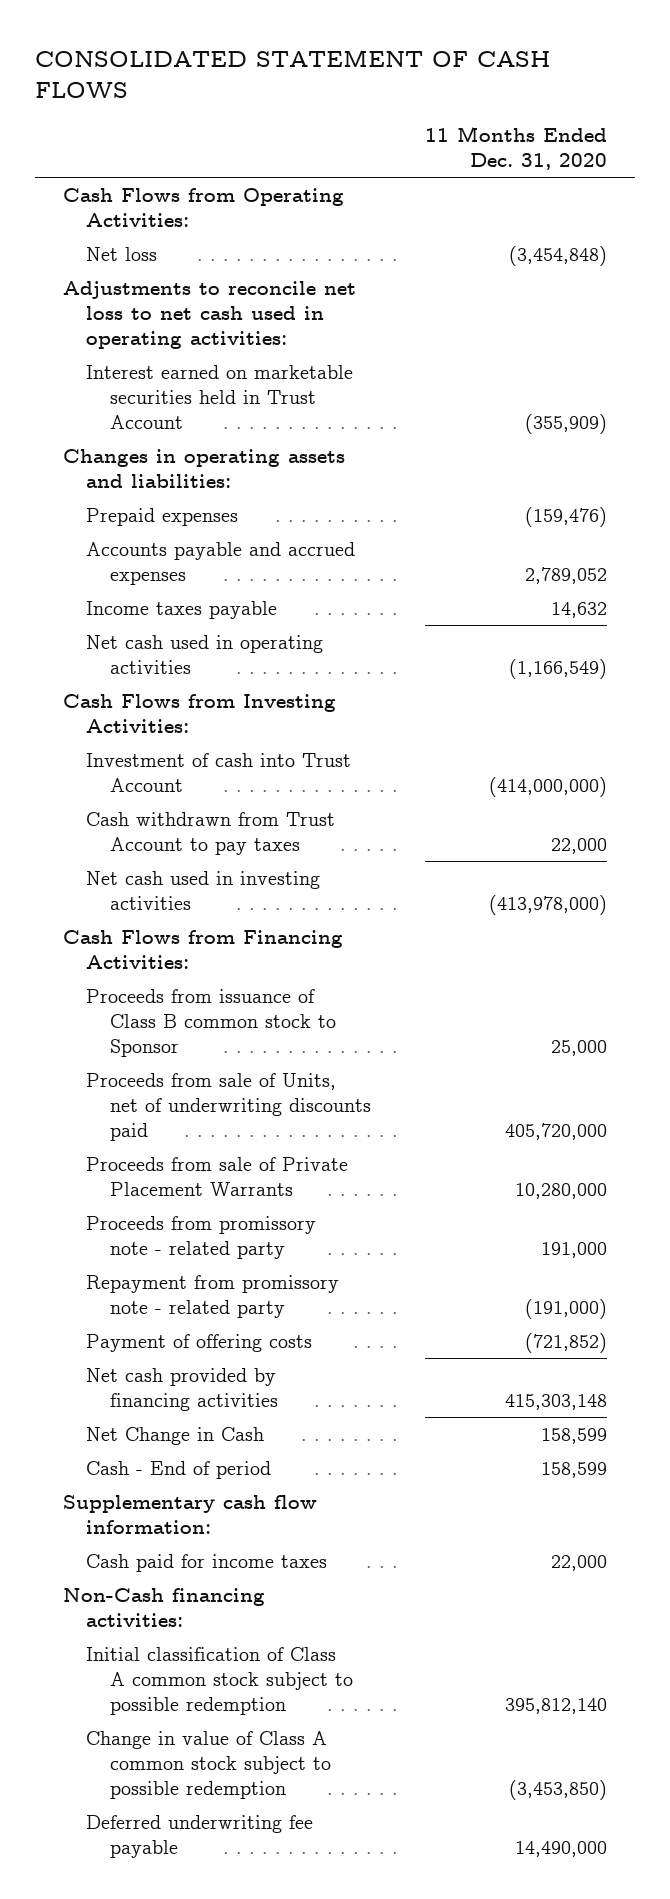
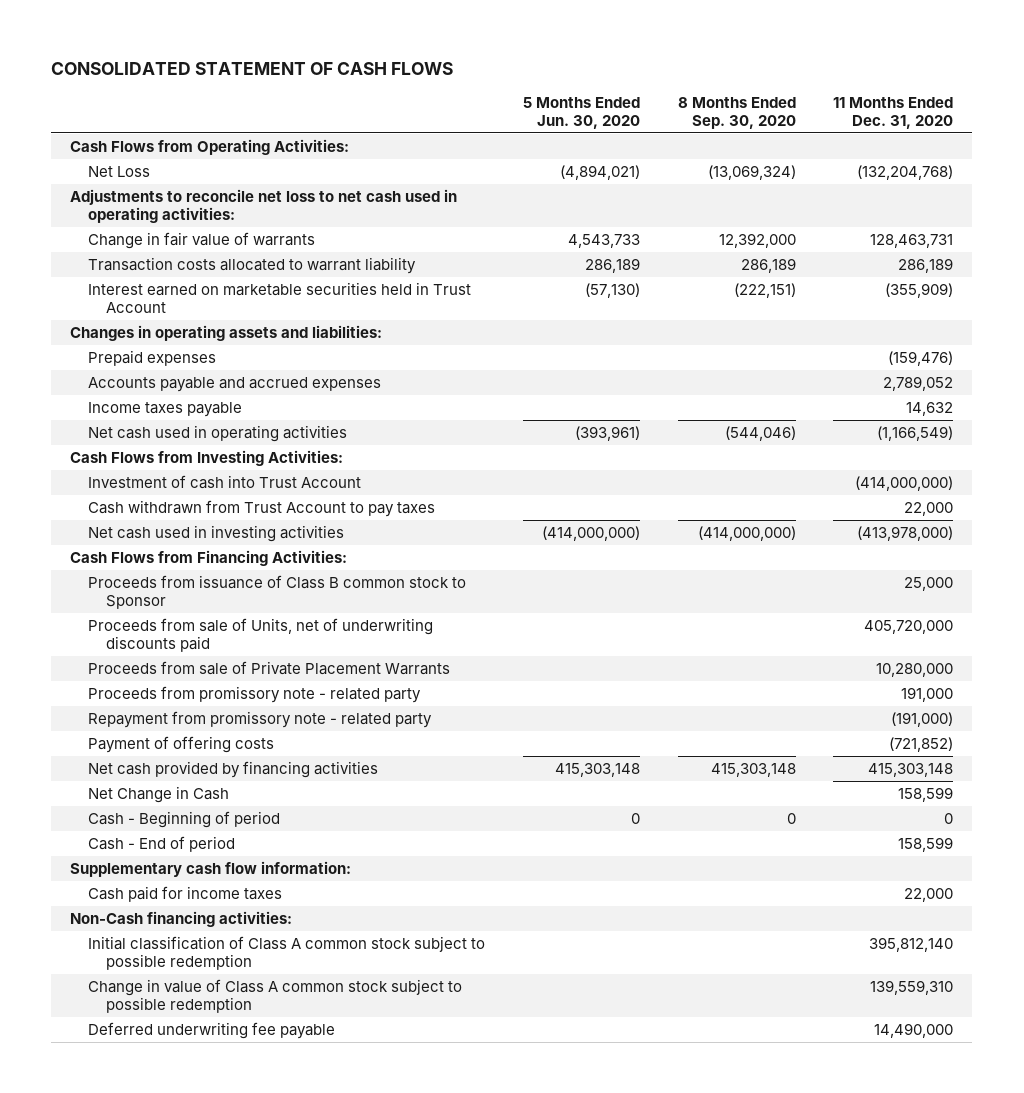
none -> [522,96,640,129] 5 Months Ended Jun. 30, 2020
none -> [677,96,796,129] 8 Months Ended Sep. 30, 2020
[86,246,158,261] Net loss -> [87,165,150,177] Net Loss
[509,245,608,266] (3,454,848) -> [857,164,954,180] (132,204,768)
none -> [87,231,315,249] Change in fair value of warrants
none -> [87,256,416,274] Transaction costs allocated to warrant liability
none -> [87,810,280,828] Cash - Beginning of period
[509,1779,608,1800] (3,453,850) -> [870,979,954,995] 139,559,310

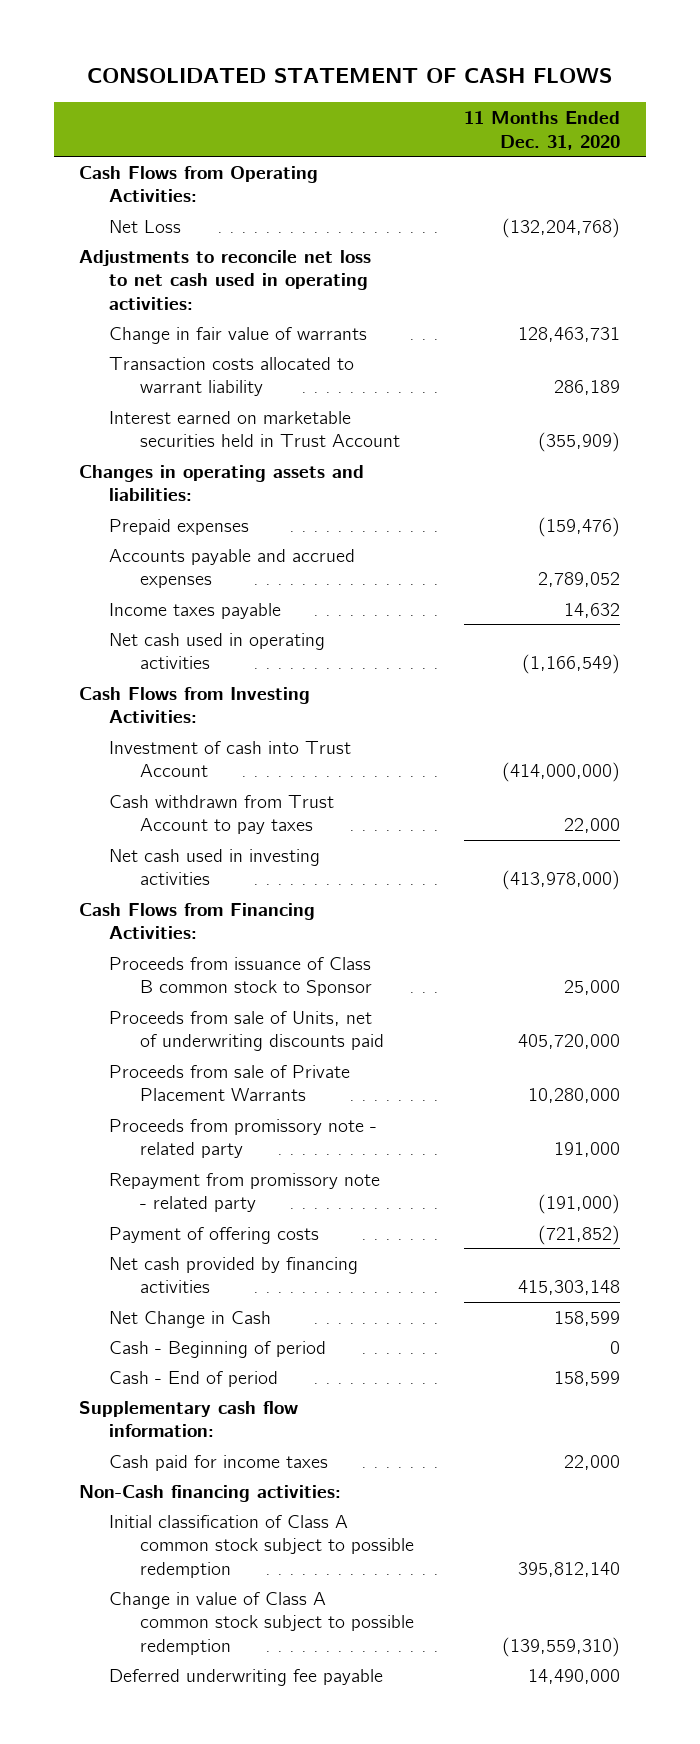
[522,96,640,129] 5 Months Ended Jun. 30, 2020 -> none
[677,96,796,129] 8 Months Ended Sep. 30, 2020 -> none
[870,979,954,995] 139,559,310 -> [502,1636,621,1657] (139,559,310)

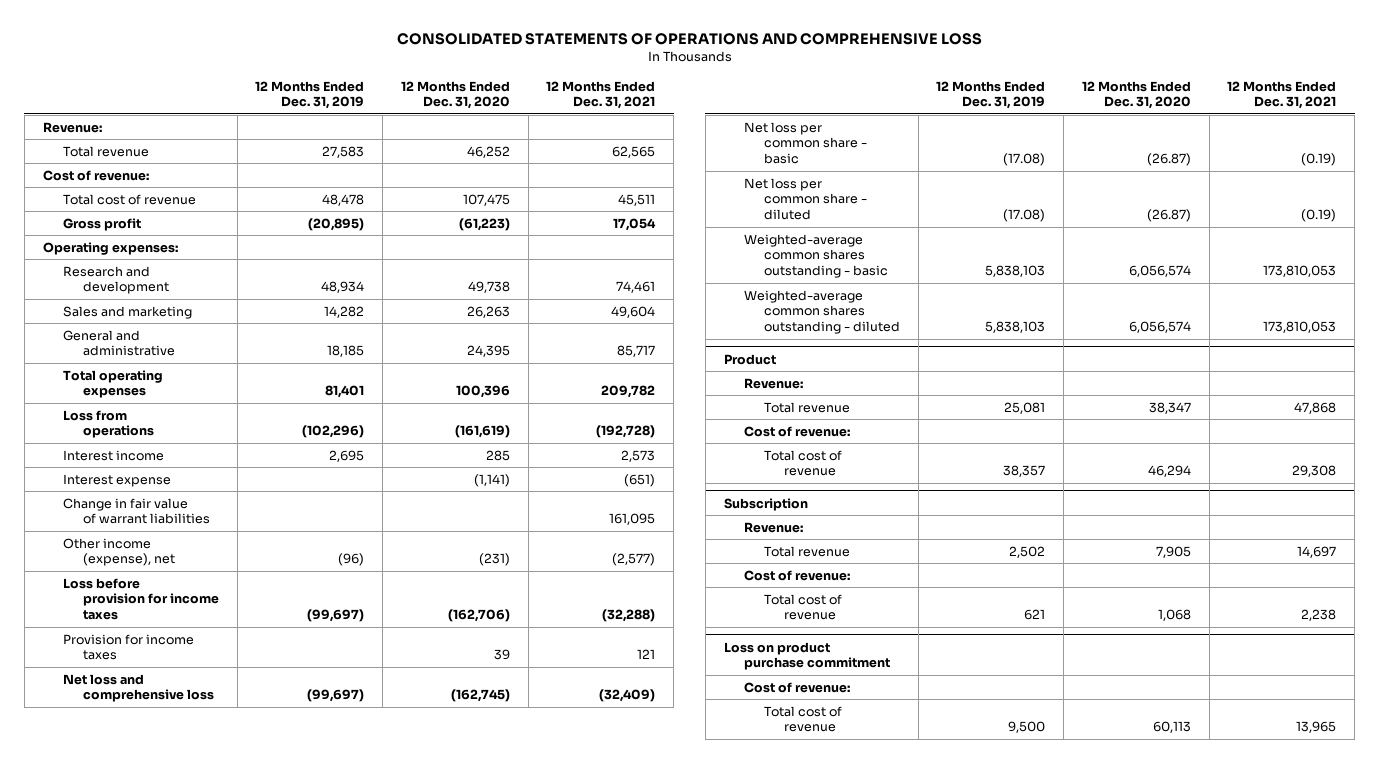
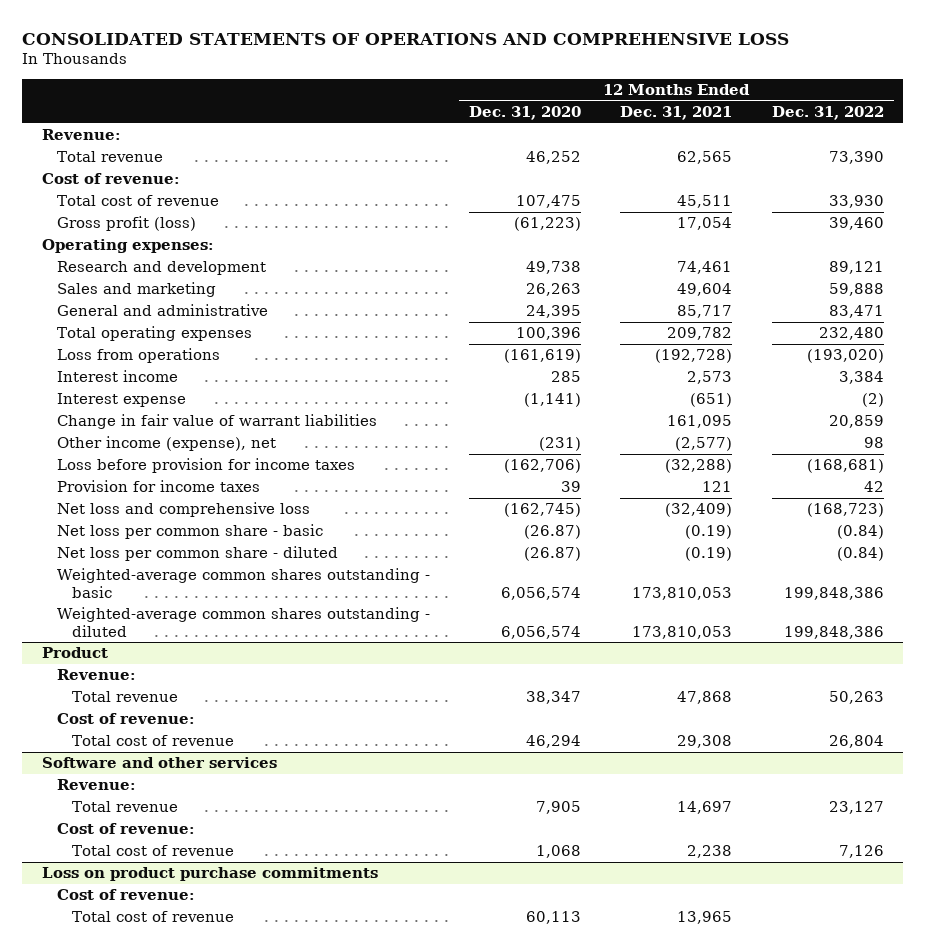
[255,80,365,110] 12 Months Ended Dec. 31, 2019 -> none
none -> [771,105,884,120] Dec. 31, 2022
[62,217,141,231] Gross profit -> [56,216,196,232] Gross profit (loss)
[723,497,808,511] Subscription -> none
none -> [41,757,277,769] Software and other services
[723,641,890,671] Loss on product purchase commitment -> [41,867,378,882] Loss on product purchase commitments

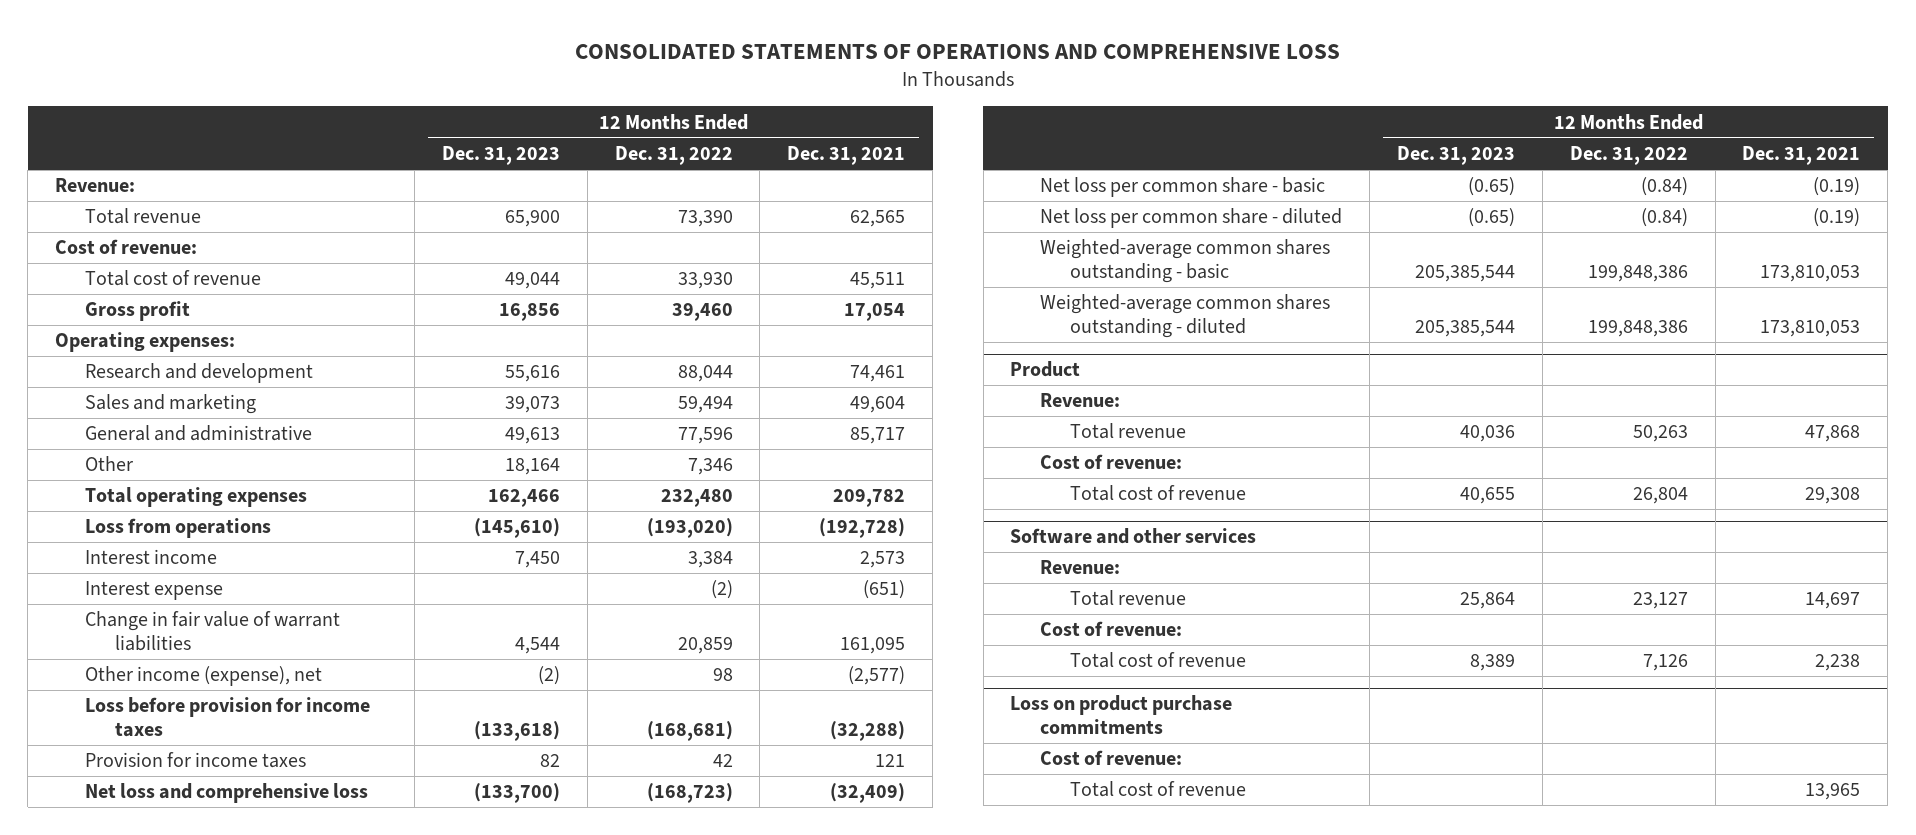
[469,105,582,120] Dec. 31, 2020 -> none
none -> [441,146,560,166] Dec. 31, 2023
[56,216,196,232] Gross profit (loss) -> [85,301,191,322] Gross profit
[828,261,884,275] 89,121 -> [677,365,733,383] 88,044
[828,283,884,297] 59,888 -> [677,396,733,414] 59,494
[828,305,884,319] 83,471 -> [677,427,733,445] 77,596
none -> [85,456,134,472] Other

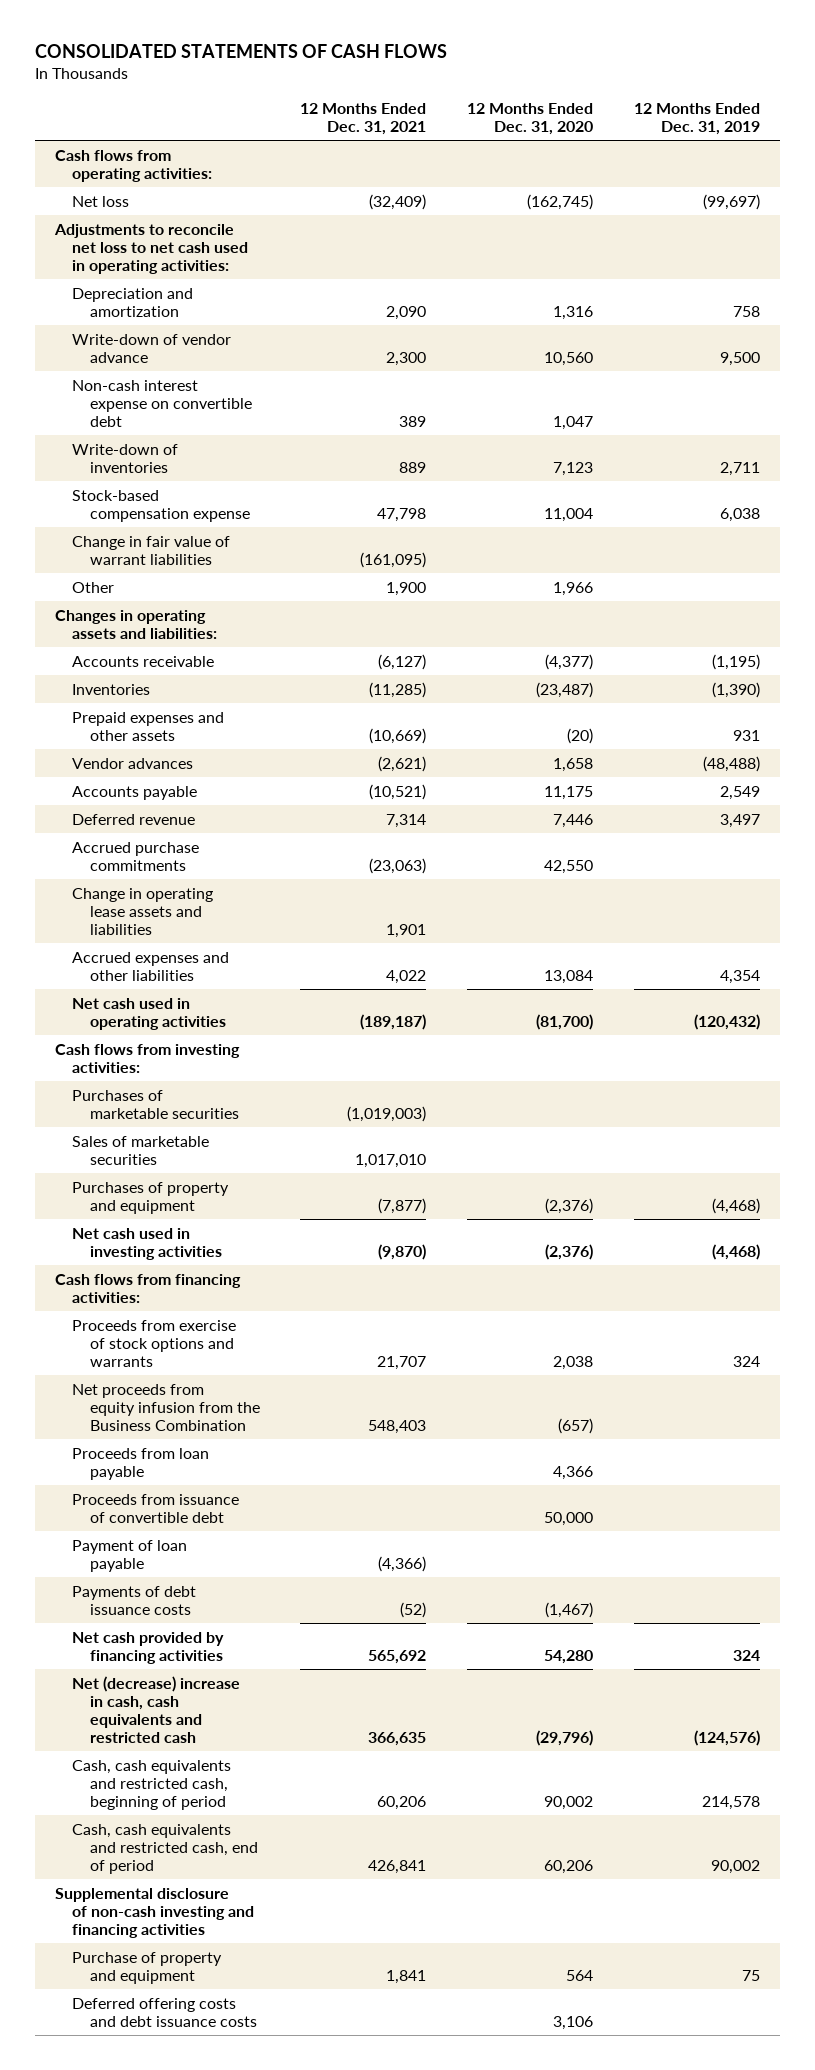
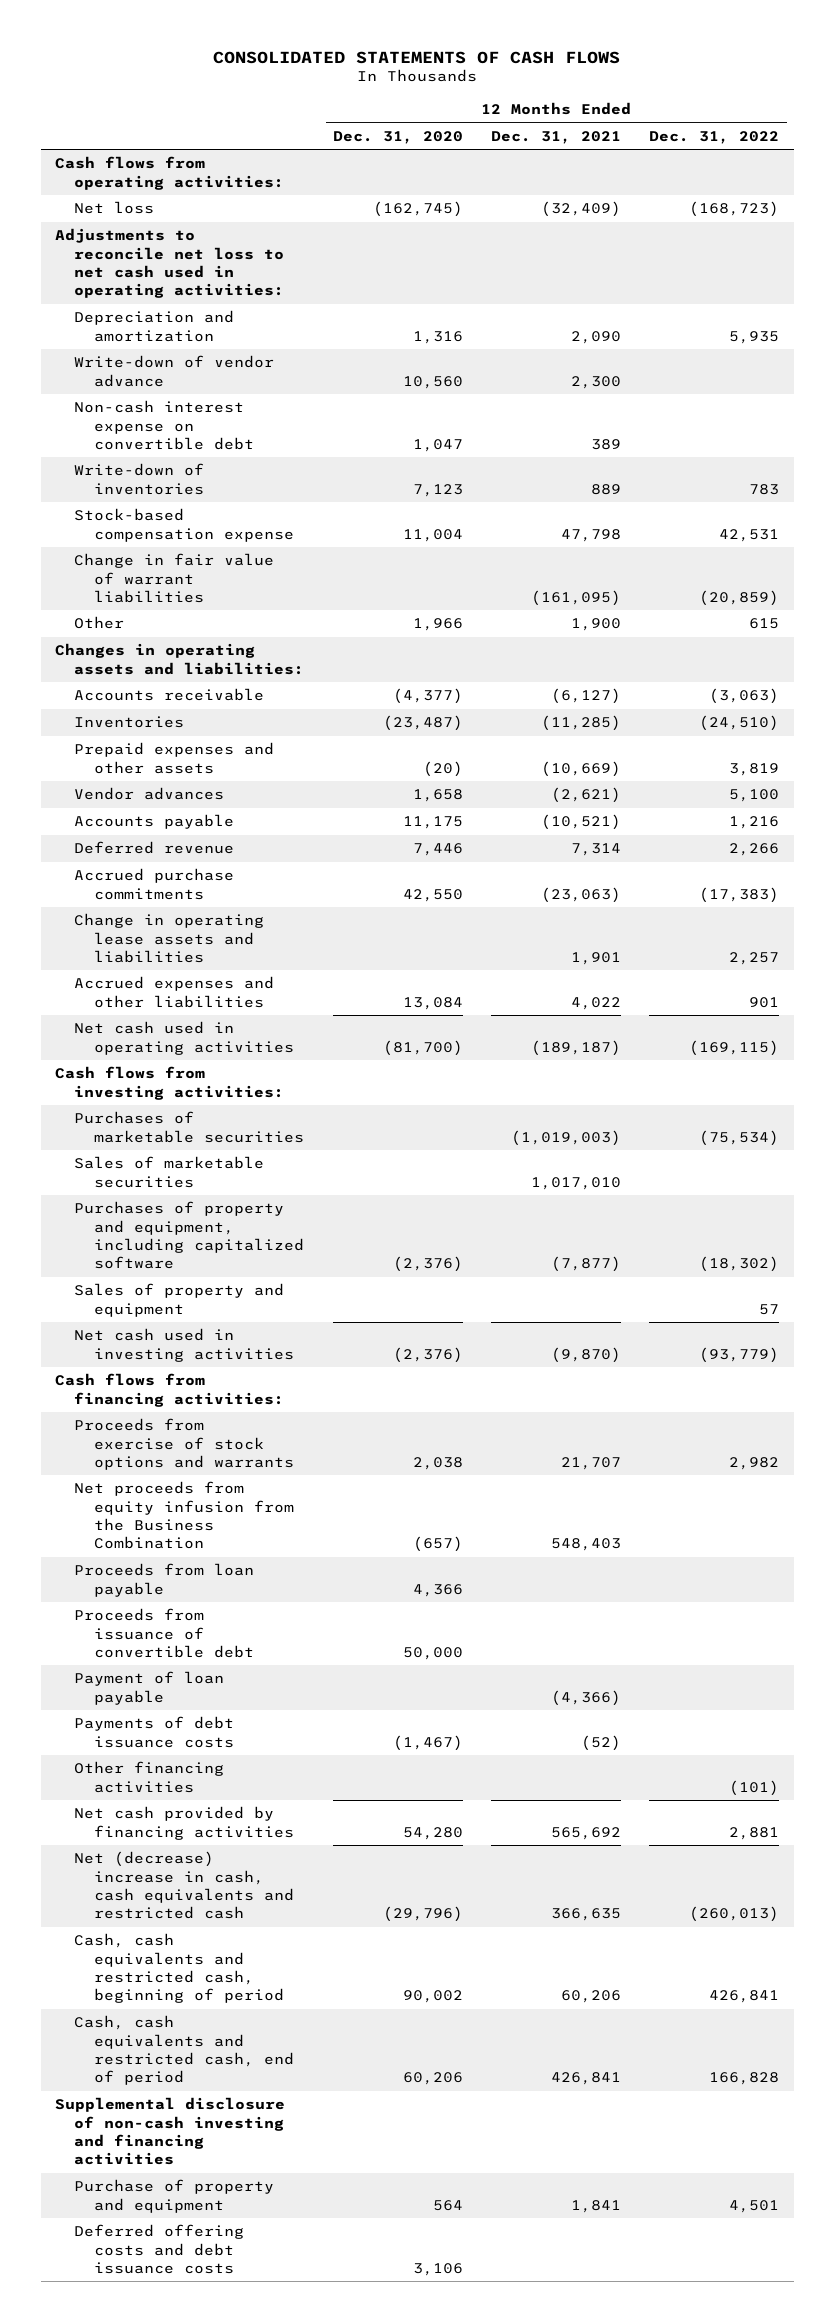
[633,102,760,135] 12 Months Ended Dec. 31, 2019 -> none
none -> [649,130,780,144] Dec. 31, 2022
[72,1181,230,1214] Purchases of property and equipment -> [74,1201,305,1270] Purchases of property and equipment, including capitalized software
none -> [74,1283,285,1317] Sales of property and equipment
none -> [74,1761,225,1793] Other financing activities

